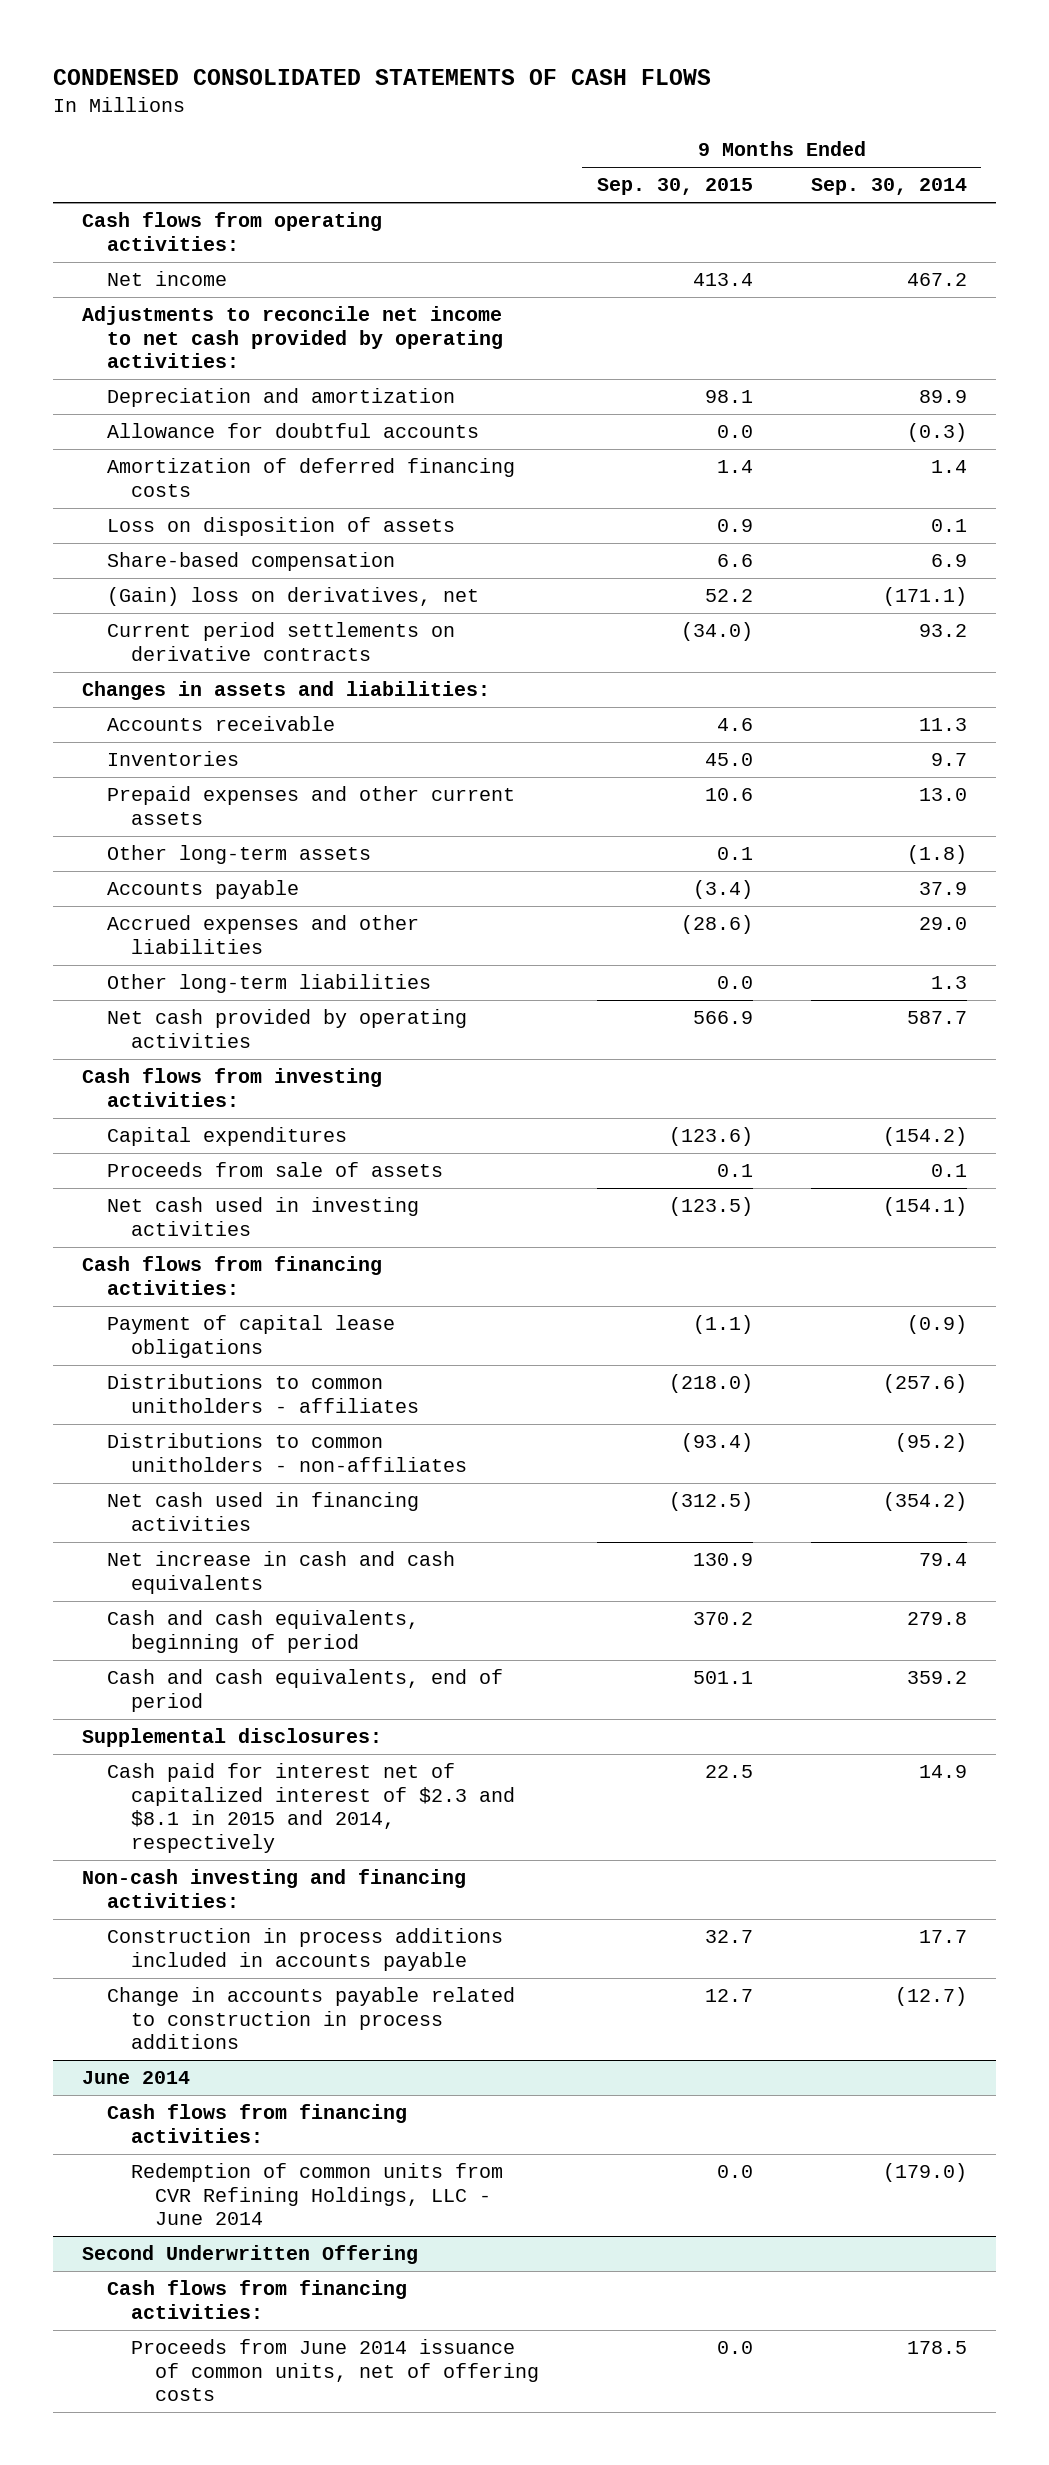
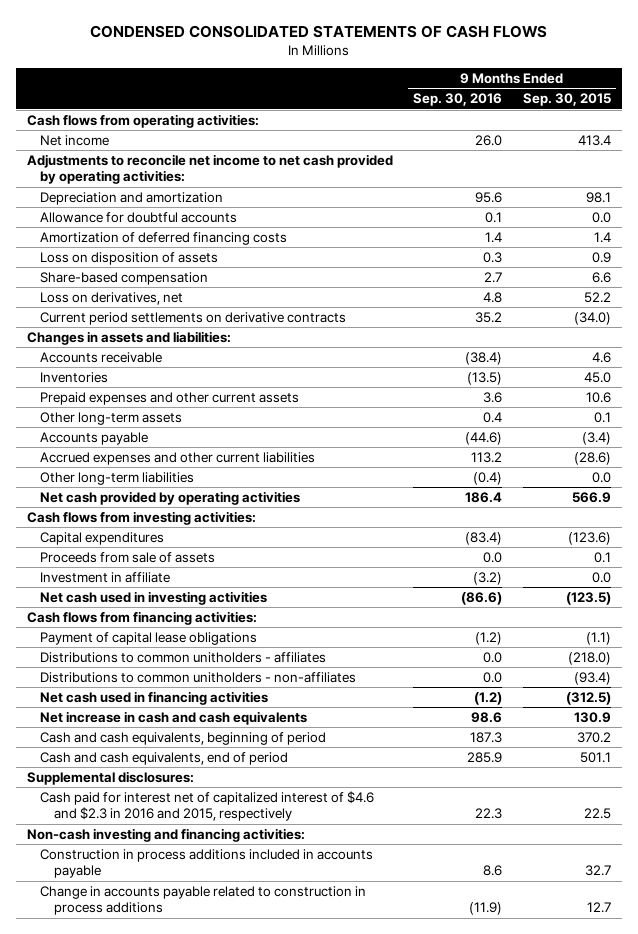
[810,178,967,196] Sep. 30, 2014 -> none
none -> [413,93,503,107] Sep. 30, 2016
[106,587,479,607] (Gain) loss on derivatives, net -> [40,291,184,305] Loss on derivatives, net
[106,915,419,954] Accrued expenses and other liabilities -> [40,451,316,465] Accrued expenses and other current liabilities
none -> [40,571,171,583] Investment in affiliate
[106,1763,515,1853] Cash paid for interest net of capitalized interest of $2.3 and $8.1 in 2015 and 2014, respectively -> [40,790,375,822] Cash paid for interest net of capitalized interest of $4.6 and $2.3 in 2016 and 2015, respectively
[82,2071,191,2085] June 2014 -> none
[106,2104,407,2143] Cash flows from financing activities: -> none
[130,2163,503,2226] Redemption of common units from CVR Refining Holdings, LLC - June 2014 -> none
[82,2245,419,2265] Second Underwritten Offering -> none
[106,2280,407,2319] Cash flows from financing activities: -> none
[130,2339,539,2402] Proceeds from June 2014 issuance of common units, net of offering costs -> none

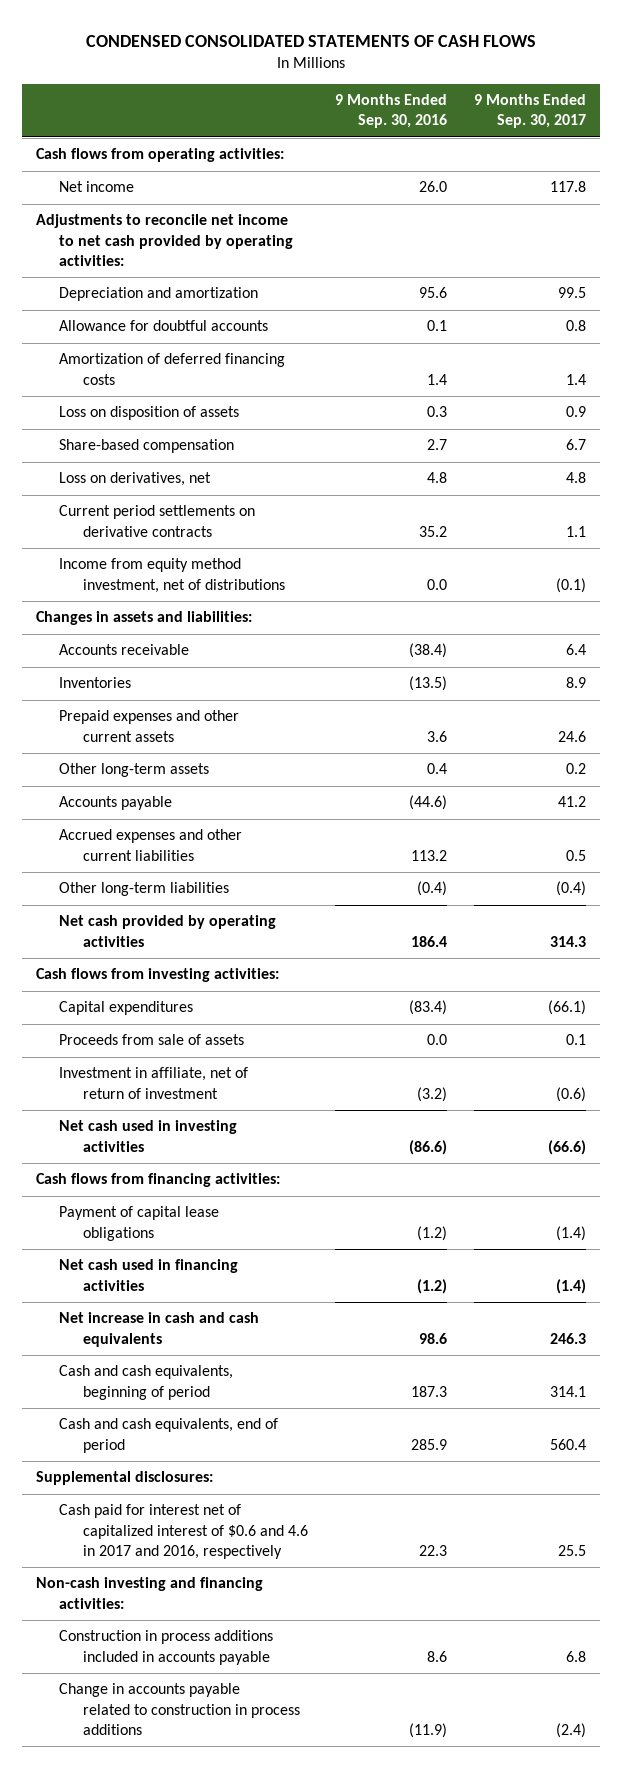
[523,93,612,107] Sep. 30, 2015 -> none
none -> [474,94,587,129] 9 Months Ended Sep. 30, 2017
none -> [59,558,285,593] Income from equity method investment, net of distributions
[40,571,171,583] Investment in affiliate -> [59,1067,249,1099] Investment in affiliate, net of return of investment
[40,651,327,663] Distributions to common unitholders - affiliates -> none
[40,671,357,683] Distributions to common unitholders - non-affiliates -> none
[40,790,375,822] Cash paid for interest net of capitalized interest of $4.6 and $2.3 in 2016 and 2015, respectively -> [59,1504,308,1559] Cash paid for interest net of capitalized interest of $0.6 and 4.6 in 2017 and 2016, respectively

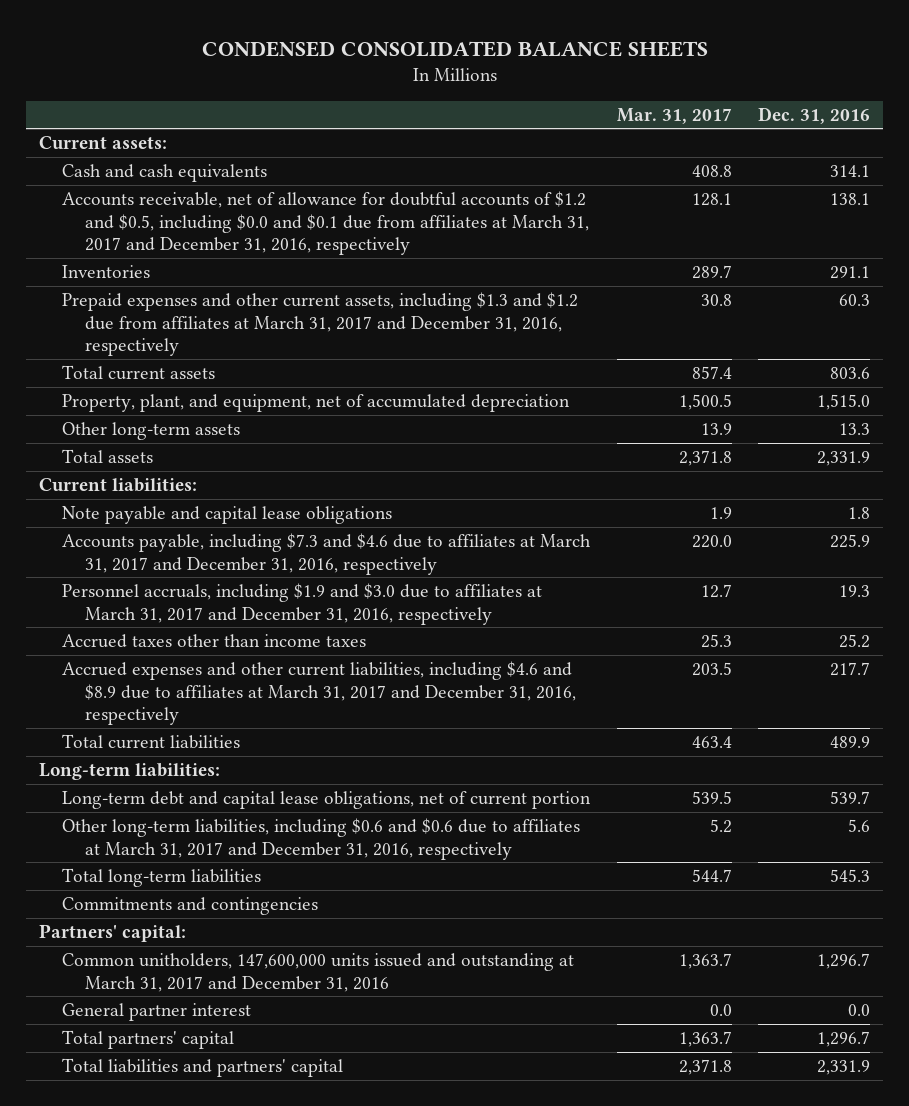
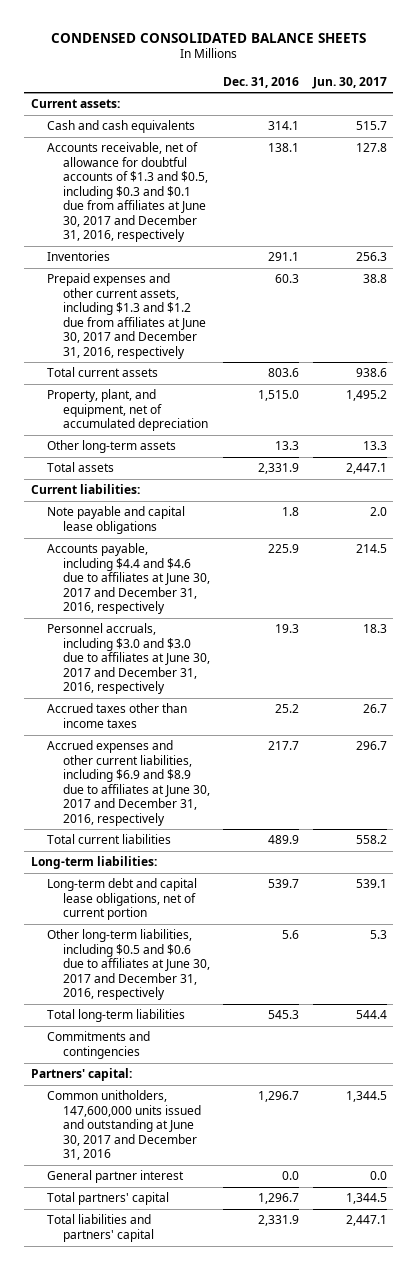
[616,107,732,124] Mar. 31, 2017 -> none
none -> [311,76,387,89] Jun. 30, 2017
[62,190,590,256] Accounts receivable, net of allowance for doubtful accounts of $1.2 and $0.5, including $0.0 and $0.1 due from affiliates at March 31, 2017 and December 31, 2016, respectively -> [47,142,209,243] Accounts receivable, net of allowance for doubtful accounts of $1.3 and $0.5, including $0.3 and $0.1 due from affiliates at June 30, 2017 and December 31, 2016, respectively
[62,291,579,357] Prepaid expenses and other current assets, including $1.3 and $1.2 due from affiliates at March 31, 2017 and December 31, 2016, respectively -> [47,273,207,359] Prepaid expenses and other current assets, including $1.3 and $1.2 due from affiliates at June 30, 2017 and December 31, 2016, respectively
[62,532,592,575] Accounts payable, including $7.3 and $4.6 due to affiliates at March 31, 2017 and December 31, 2016, respectively -> [47,543,211,615] Accounts payable, including $4.4 and $4.6 due to affiliates at June 30, 2017 and December 31, 2016, respectively
[62,582,543,625] Personnel accruals, including $1.9 and $3.0 due to affiliates at March 31, 2017 and December 31, 2016, respectively -> [47,623,211,695] Personnel accruals, including $3.0 and $3.0 due to affiliates at June 30, 2017 and December 31, 2016, respectively
[62,660,577,726] Accrued expenses and other current liabilities, including $4.6 and $8.9 due to affiliates at March 31, 2017 and December 31, 2016, respectively -> [47,740,211,826] Accrued expenses and other current liabilities, including $6.9 and $8.9 due to affiliates at June 30, 2017 and December 31, 2016, respectively
[62,817,581,860] Other long-term liabilities, including $0.6 and $0.6 due to affiliates at March 31, 2017 and December 31, 2016, respectively -> [47,929,211,1001] Other long-term liabilities, including $0.5 and $0.6 due to affiliates at June 30, 2017 and December 31, 2016, respectively
[62,952,575,992] Common unitholders, 147,600,000 units issued and outstanding at March 31, 2017 and December 31, 2016 -> [47,1090,202,1161] Common unitholders, 147,600,000 units issued and outstanding at June 30, 2017 and December 31, 2016

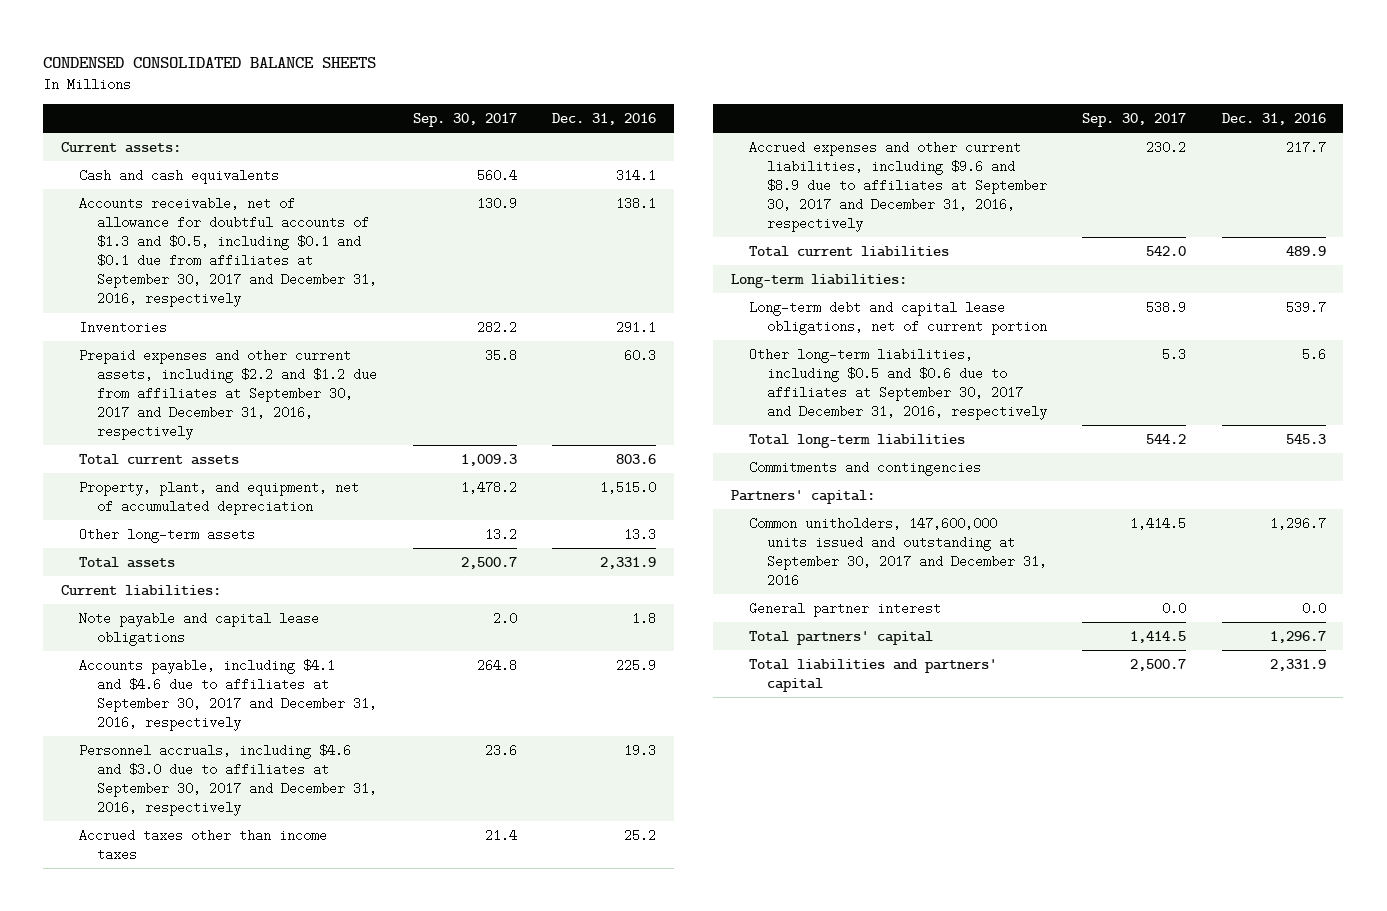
[311,76,387,89] Jun. 30, 2017 -> none
none -> [412,112,517,127] Sep. 30, 2017
[47,142,209,243] Accounts receivable, net of allowance for doubtful accounts of $1.3 and $0.5, including $0.3 and $0.1 due from affiliates at June 30, 2017 and December 31, 2016, respectively -> [79,196,378,308] Accounts receivable, net of allowance for doubtful accounts of $1.3 and $0.5, including $0.1 and $0.1 due from affiliates at September 30, 2017 and December 31, 2016, respectively
[47,273,207,359] Prepaid expenses and other current assets, including $1.3 and $1.2 due from affiliates at June 30, 2017 and December 31, 2016, respectively -> [79,348,378,441] Prepaid expenses and other current assets, including $2.2 and $1.2 due from affiliates at September 30, 2017 and December 31, 2016, respectively
[47,543,211,615] Accounts payable, including $4.4 and $4.6 due to affiliates at June 30, 2017 and December 31, 2016, respectively -> [79,658,378,732] Accounts payable, including $4.1 and $4.6 due to affiliates at September 30, 2017 and December 31, 2016, respectively
[47,623,211,695] Personnel accruals, including $3.0 and $3.0 due to affiliates at June 30, 2017 and December 31, 2016, respectively -> [79,743,378,817] Personnel accruals, including $4.6 and $3.0 due to affiliates at September 30, 2017 and December 31, 2016, respectively
[47,740,211,826] Accrued expenses and other current liabilities, including $6.9 and $8.9 due to affiliates at June 30, 2017 and December 31, 2016, respectively -> [748,140,1047,233] Accrued expenses and other current liabilities, including $9.6 and $8.9 due to affiliates at September 30, 2017 and December 31, 2016, respectively
[47,929,211,1001] Other long-term liabilities, including $0.5 and $0.6 due to affiliates at June 30, 2017 and December 31, 2016, respectively -> [748,347,1047,421] Other long-term liabilities, including $0.5 and $0.6 due to affiliates at September 30, 2017 and December 31, 2016, respectively
[47,1090,202,1161] Common unitholders, 147,600,000 units issued and outstanding at June 30, 2017 and December 31, 2016 -> [748,516,1047,588] Common unitholders, 147,600,000 units issued and outstanding at September 30, 2017 and December 31, 2016

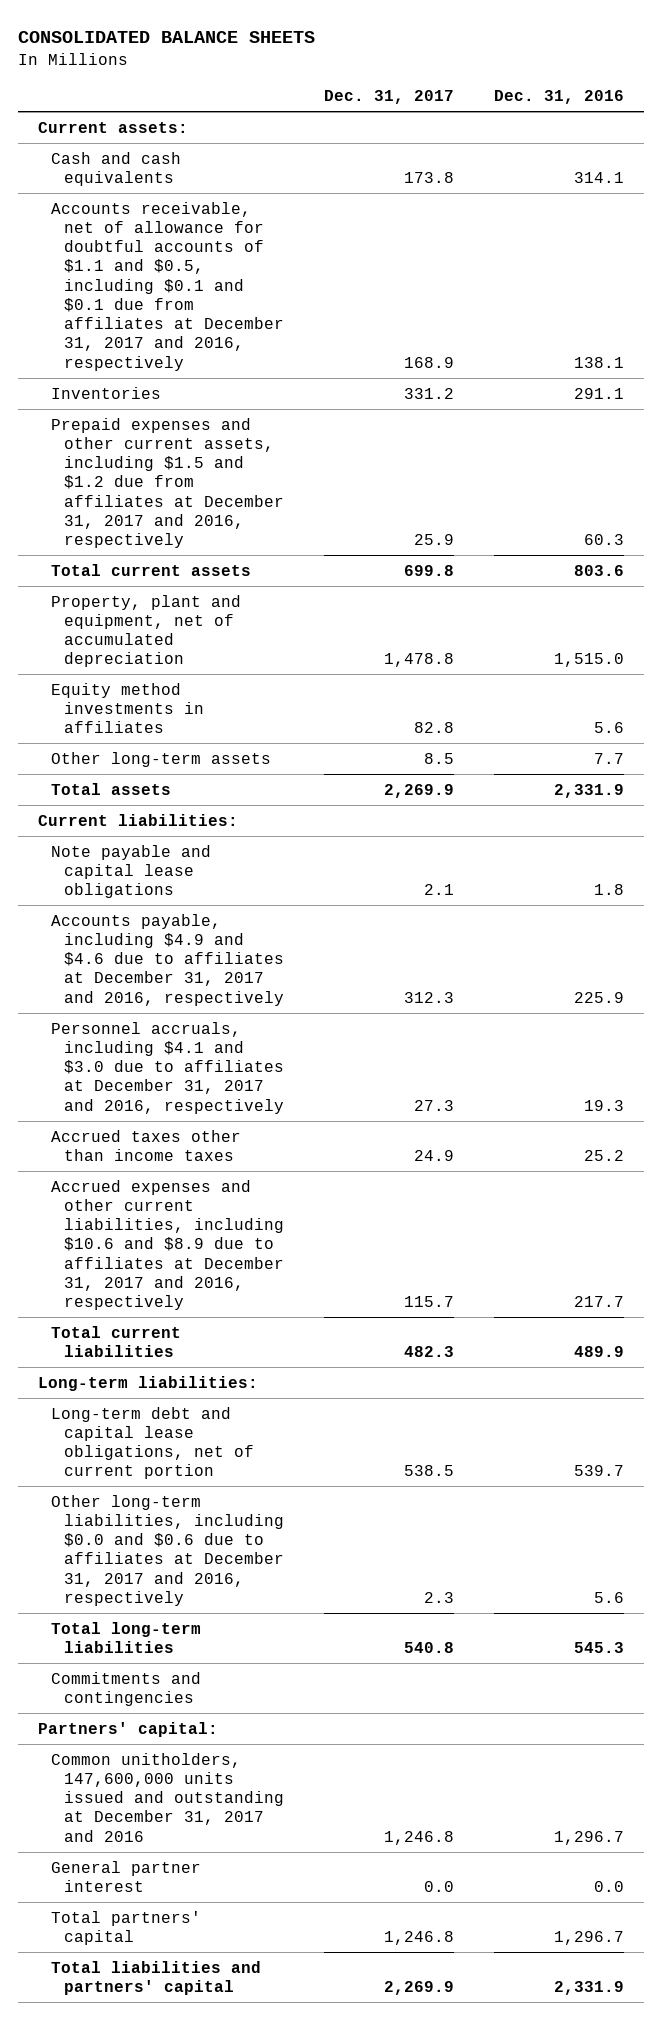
[43,56,377,68] CONDENSED CONSOLIDATED BALANCE SHEETS -> [18,31,316,44] CONSOLIDATED BALANCE SHEETS
[412,112,517,127] Sep. 30, 2017 -> none
none -> [324,90,455,105] Dec. 31, 2017
[79,196,378,308] Accounts receivable, net of allowance for doubtful accounts of $1.3 and $0.5, including $0.1 and $0.1 due from affiliates at September 30, 2017 and December 31, 2016, respectively -> [51,201,285,371] Accounts receivable, net of allowance for doubtful accounts of $1.1 and $0.5, including $0.1 and $0.1 due from affiliates at December 31, 2017 and 2016, respectively
[79,348,378,441] Prepaid expenses and other current assets, including $2.2 and $1.2 due from affiliates at September 30, 2017 and December 31, 2016, respectively -> [51,417,285,549] Prepaid expenses and other current assets, including $1.5 and $1.2 due from affiliates at December 31, 2017 and 2016, respectively
[79,480,360,515] Property, plant, and equipment, net of accumulated depreciation -> [51,594,242,668] Property, plant and equipment, net of accumulated depreciation
none -> [51,682,205,734] Equity method investments in affiliates
[624,527,657,541] 13.3 -> [594,752,625,764] 7.7
[79,658,378,732] Accounts payable, including $4.1 and $4.6 due to affiliates at September 30, 2017 and December 31, 2016, respectively -> [51,913,285,1006] Accounts payable, including $4.9 and $4.6 due to affiliates at December 31, 2017 and 2016, respectively
[79,743,378,817] Personnel accruals, including $4.6 and $3.0 due to affiliates at September 30, 2017 and December 31, 2016, respectively -> [51,1021,285,1114] Personnel accruals, including $4.1 and $3.0 due to affiliates at December 31, 2017 and 2016, respectively
[748,140,1047,233] Accrued expenses and other current liabilities, including $9.6 and $8.9 due to affiliates at September 30, 2017 and December 31, 2016, respectively -> [51,1179,285,1311] Accrued expenses and other current liabilities, including $10.6 and $8.9 due to affiliates at December 31, 2017 and 2016, respectively
[748,347,1047,421] Other long-term liabilities, including $0.5 and $0.6 due to affiliates at September 30, 2017 and December 31, 2016, respectively -> [51,1494,285,1606] Other long-term liabilities, including $0.0 and $0.6 due to affiliates at December 31, 2017 and 2016, respectively
[748,516,1047,588] Common unitholders, 147,600,000 units issued and outstanding at September 30, 2017 and December 31, 2016 -> [51,1752,285,1842] Common unitholders, 147,600,000 units issued and outstanding at December 31, 2017 and 2016

